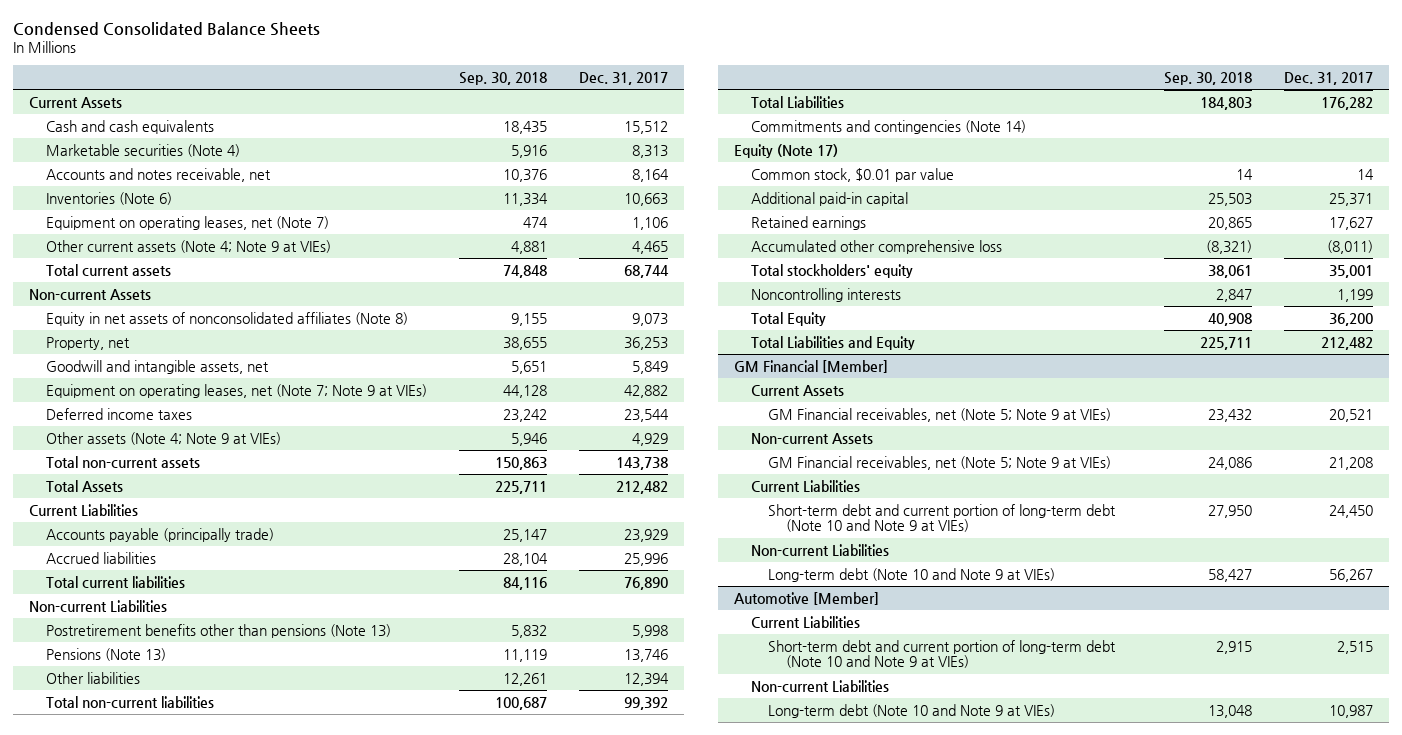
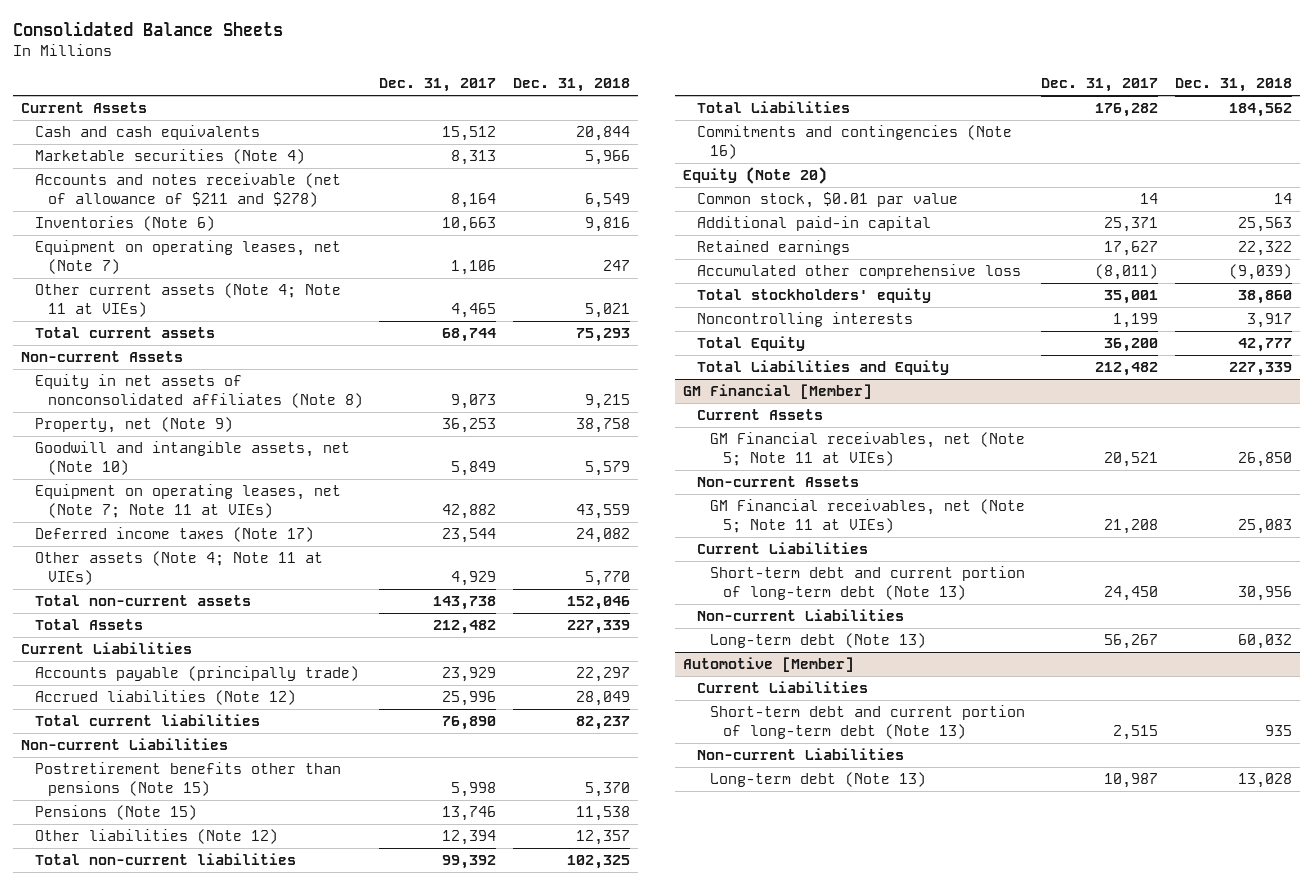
[12,21,320,36] Condensed Consolidated Balance Sheets -> [13,21,284,37] Consolidated Balance Sheets
[459,71,548,85] Sep. 30, 2018 -> none
none -> [512,78,630,93] Dec. 31, 2018
[46,167,272,182] Accounts and notes receivable, net -> [34,173,341,207] Accounts and notes receivable (net of allowance of $211 and $278)
[46,239,332,253] Other current assets (Note 4; Note 9 at VIEs) -> [34,283,341,317] Other current assets (Note 4; Note 11 at VIEs)
[46,336,131,350] Property, net -> [34,417,233,434] Property, net (Note 9)
[46,359,270,374] Goodwill and intangible assets, net -> [34,441,350,475] Goodwill and intangible assets, net (Note 10)
[46,383,428,398] Equipment on operating leases, net (Note 7; Note 9 at VIEs) -> [34,484,341,518] Equipment on operating leases, net (Note 7; Note 11 at VIEs)
[46,407,193,420] Deferred income taxes -> [34,527,314,543] Deferred income taxes (Note 17)
[46,431,282,445] Other assets (Note 4; Note 9 at VIEs) -> [34,551,323,585] Other assets (Note 4; Note 11 at VIEs)
[46,551,157,564] Accrued liabilities -> [34,690,296,706] Accrued liabilities (Note 12)
[46,623,392,638] Postretirement benefits other than pensions (Note 13) -> [34,762,341,796] Postretirement benefits other than pensions (Note 15)
[46,647,167,661] Pensions (Note 13) -> [34,805,197,821] Pensions (Note 15)
[46,671,141,684] Other liabilities -> [34,829,278,845] Other liabilities (Note 12)
[750,119,1026,134] Commitments and contingencies (Note 14) -> [696,125,1012,159] Commitments and contingencies (Note 16)
[733,143,838,158] Equity (Note 17) -> [683,167,828,185] Equity (Note 20)
[768,407,1112,422] GM Financial receivables, net (Note 5; Note 9 at VIEs) -> [709,432,1025,466] GM Financial receivables, net (Note 5; Note 11 at VIEs)
[768,455,1112,470] GM Financial receivables, net (Note 5; Note 9 at VIEs) -> [709,499,1025,533] GM Financial receivables, net (Note 5; Note 11 at VIEs)
[768,503,1117,533] Short-term debt and current portion of long-term debt (Note 10 and Note 9 at VIEs) -> [709,566,1025,600] Short-term debt and current portion of long-term debt (Note 13)
[768,567,1056,582] Long-term debt (Note 10 and Note 9 at VIEs) -> [709,633,926,649] Long-term debt (Note 13)
[768,639,1117,669] Short-term debt and current portion of long-term debt (Note 10 and Note 9 at VIEs) -> [709,705,1025,739] Short-term debt and current portion of long-term debt (Note 13)
[768,703,1056,718] Long-term debt (Note 10 and Note 9 at VIEs) -> [709,772,926,788] Long-term debt (Note 13)

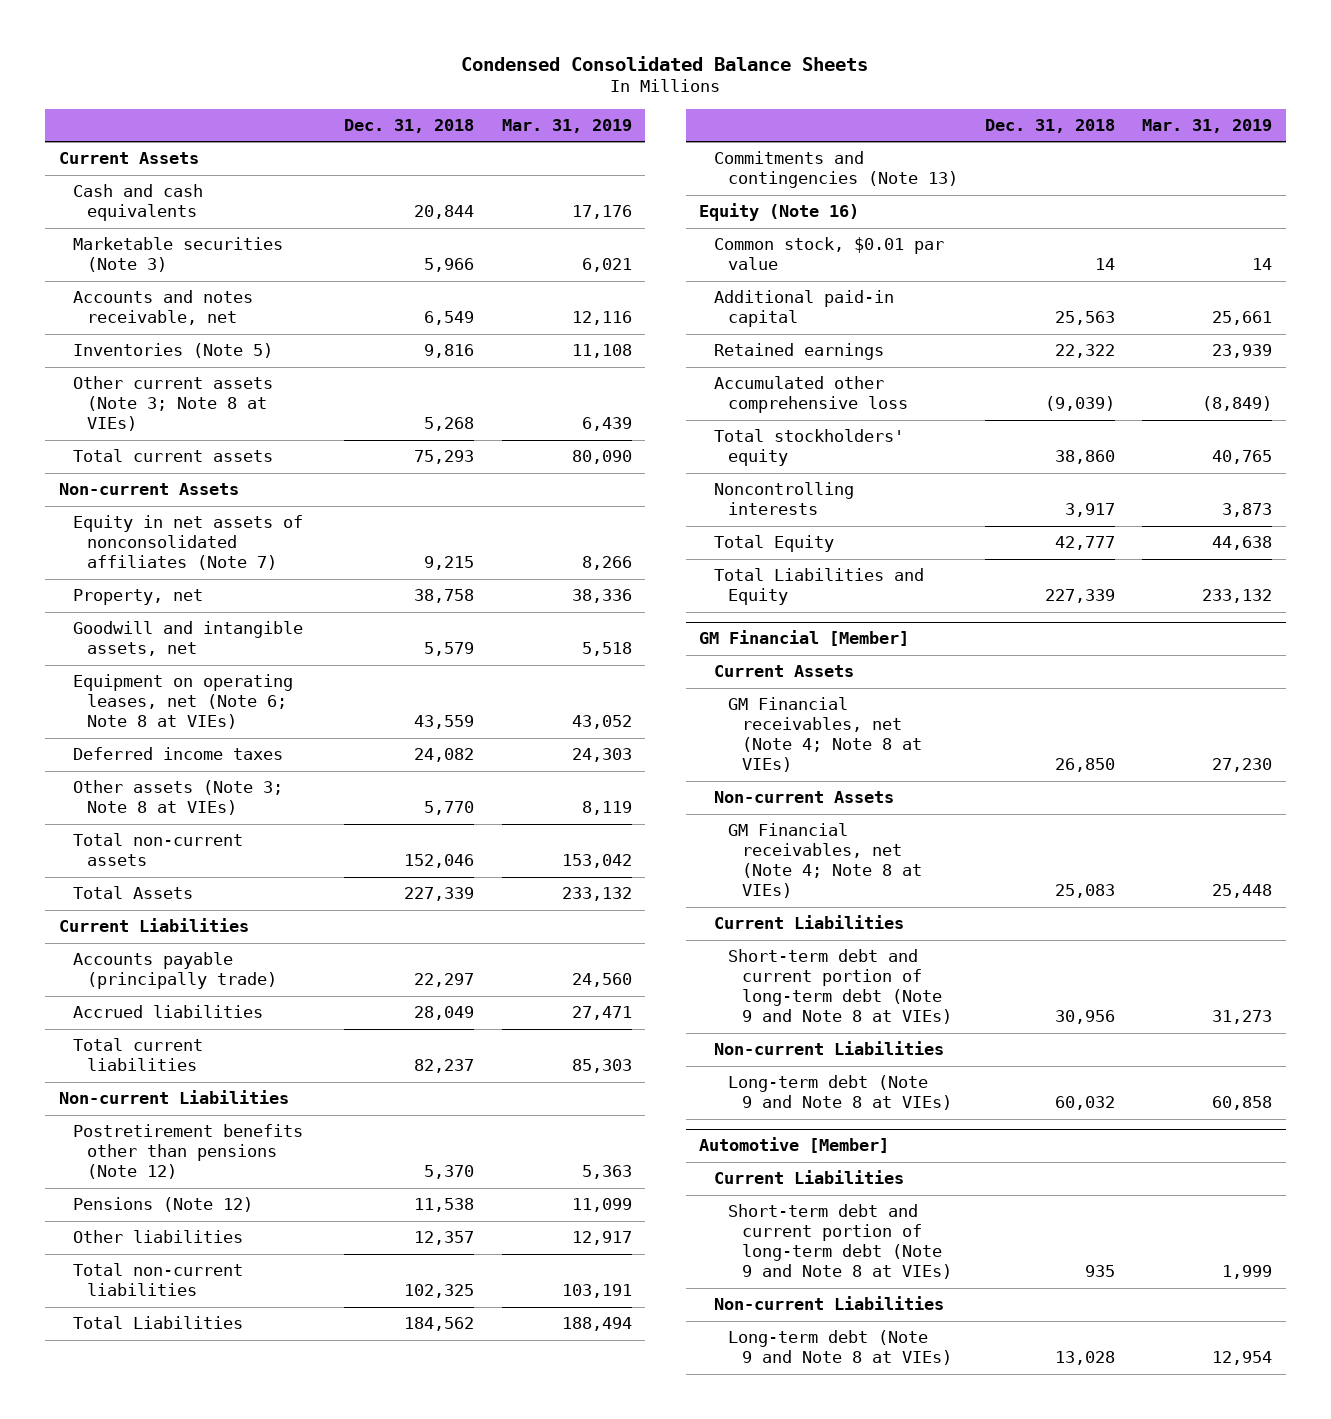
[13,21,284,37] Consolidated Balance Sheets -> [461,55,869,71] Condensed Consolidated Balance Sheets
[379,78,497,93] Dec. 31, 2017 -> none
none -> [501,119,632,134] Mar. 31, 2019
[34,240,341,274] Equipment on operating leases, net (Note 7) -> none
[34,149,305,165] Marketable securities (Note 4) -> [73,237,284,273] Marketable securities (Note 3)
[34,173,341,207] Accounts and notes receivable (net of allowance of $211 and $278) -> [73,290,254,326] Accounts and notes receivable, net
[34,216,215,232] Inventories (Note 6) -> [73,343,274,359] Inventories (Note 5)
[34,283,341,317] Other current assets (Note 4; Note 11 at VIEs) -> [73,376,274,432] Other current assets (Note 3; Note 8 at VIEs)
[584,302,630,318] 5,021 -> [424,417,475,432] 5,268
[34,374,363,408] Equity in net assets of nonconsolidated affiliates (Note 8) -> [73,515,304,571] Equity in net assets of nonconsolidated affiliates (Note 7)
[34,417,233,434] Property, net (Note 9) -> [73,589,204,606] Property, net
[34,441,350,475] Goodwill and intangible assets, net (Note 10) -> [73,621,304,657] Goodwill and intangible assets, net
[34,484,341,518] Equipment on operating leases, net (Note 7; Note 11 at VIEs) -> [73,674,294,730] Equipment on operating leases, net (Note 6; Note 8 at VIEs)
[34,527,314,543] Deferred income taxes (Note 17) -> [73,747,284,761] Deferred income taxes
[34,551,323,585] Other assets (Note 4; Note 11 at VIEs) -> [73,780,284,816] Other assets (Note 3; Note 8 at VIEs)
[34,690,296,706] Accrued liabilities (Note 12) -> [73,1005,264,1019] Accrued liabilities
[34,762,341,796] Postretirement benefits other than pensions (Note 15) -> [73,1124,304,1180] Postretirement benefits other than pensions (Note 12)
[34,805,197,821] Pensions (Note 15) -> [73,1197,254,1213] Pensions (Note 12)
[34,829,278,845] Other liabilities (Note 12) -> [73,1230,244,1244] Other liabilities
[696,125,1012,159] Commitments and contingencies (Note 16) -> [713,151,958,189] Commitments and contingencies (Note 13)
[683,167,828,185] Equity (Note 20) -> [699,203,860,222] Equity (Note 16)
[709,432,1025,466] GM Financial receivables, net (Note 5; Note 11 at VIEs) -> [727,697,922,773] GM Financial receivables, net (Note 4; Note 8 at VIEs)
[709,499,1025,533] GM Financial receivables, net (Note 5; Note 11 at VIEs) -> [727,823,922,899] GM Financial receivables, net (Note 4; Note 8 at VIEs)
[709,566,1025,600] Short-term debt and current portion of long-term debt (Note 13) -> [727,949,952,1025] Short-term debt and current portion of long-term debt (Note 9 and Note 8 at VIEs)
[709,633,926,649] Long-term debt (Note 13) -> [727,1075,952,1111] Long-term debt (Note 9 and Note 8 at VIEs)
[709,705,1025,739] Short-term debt and current portion of long-term debt (Note 13) -> [727,1204,952,1280] Short-term debt and current portion of long-term debt (Note 9 and Note 8 at VIEs)
[709,772,926,788] Long-term debt (Note 13) -> [727,1330,952,1366] Long-term debt (Note 9 and Note 8 at VIEs)

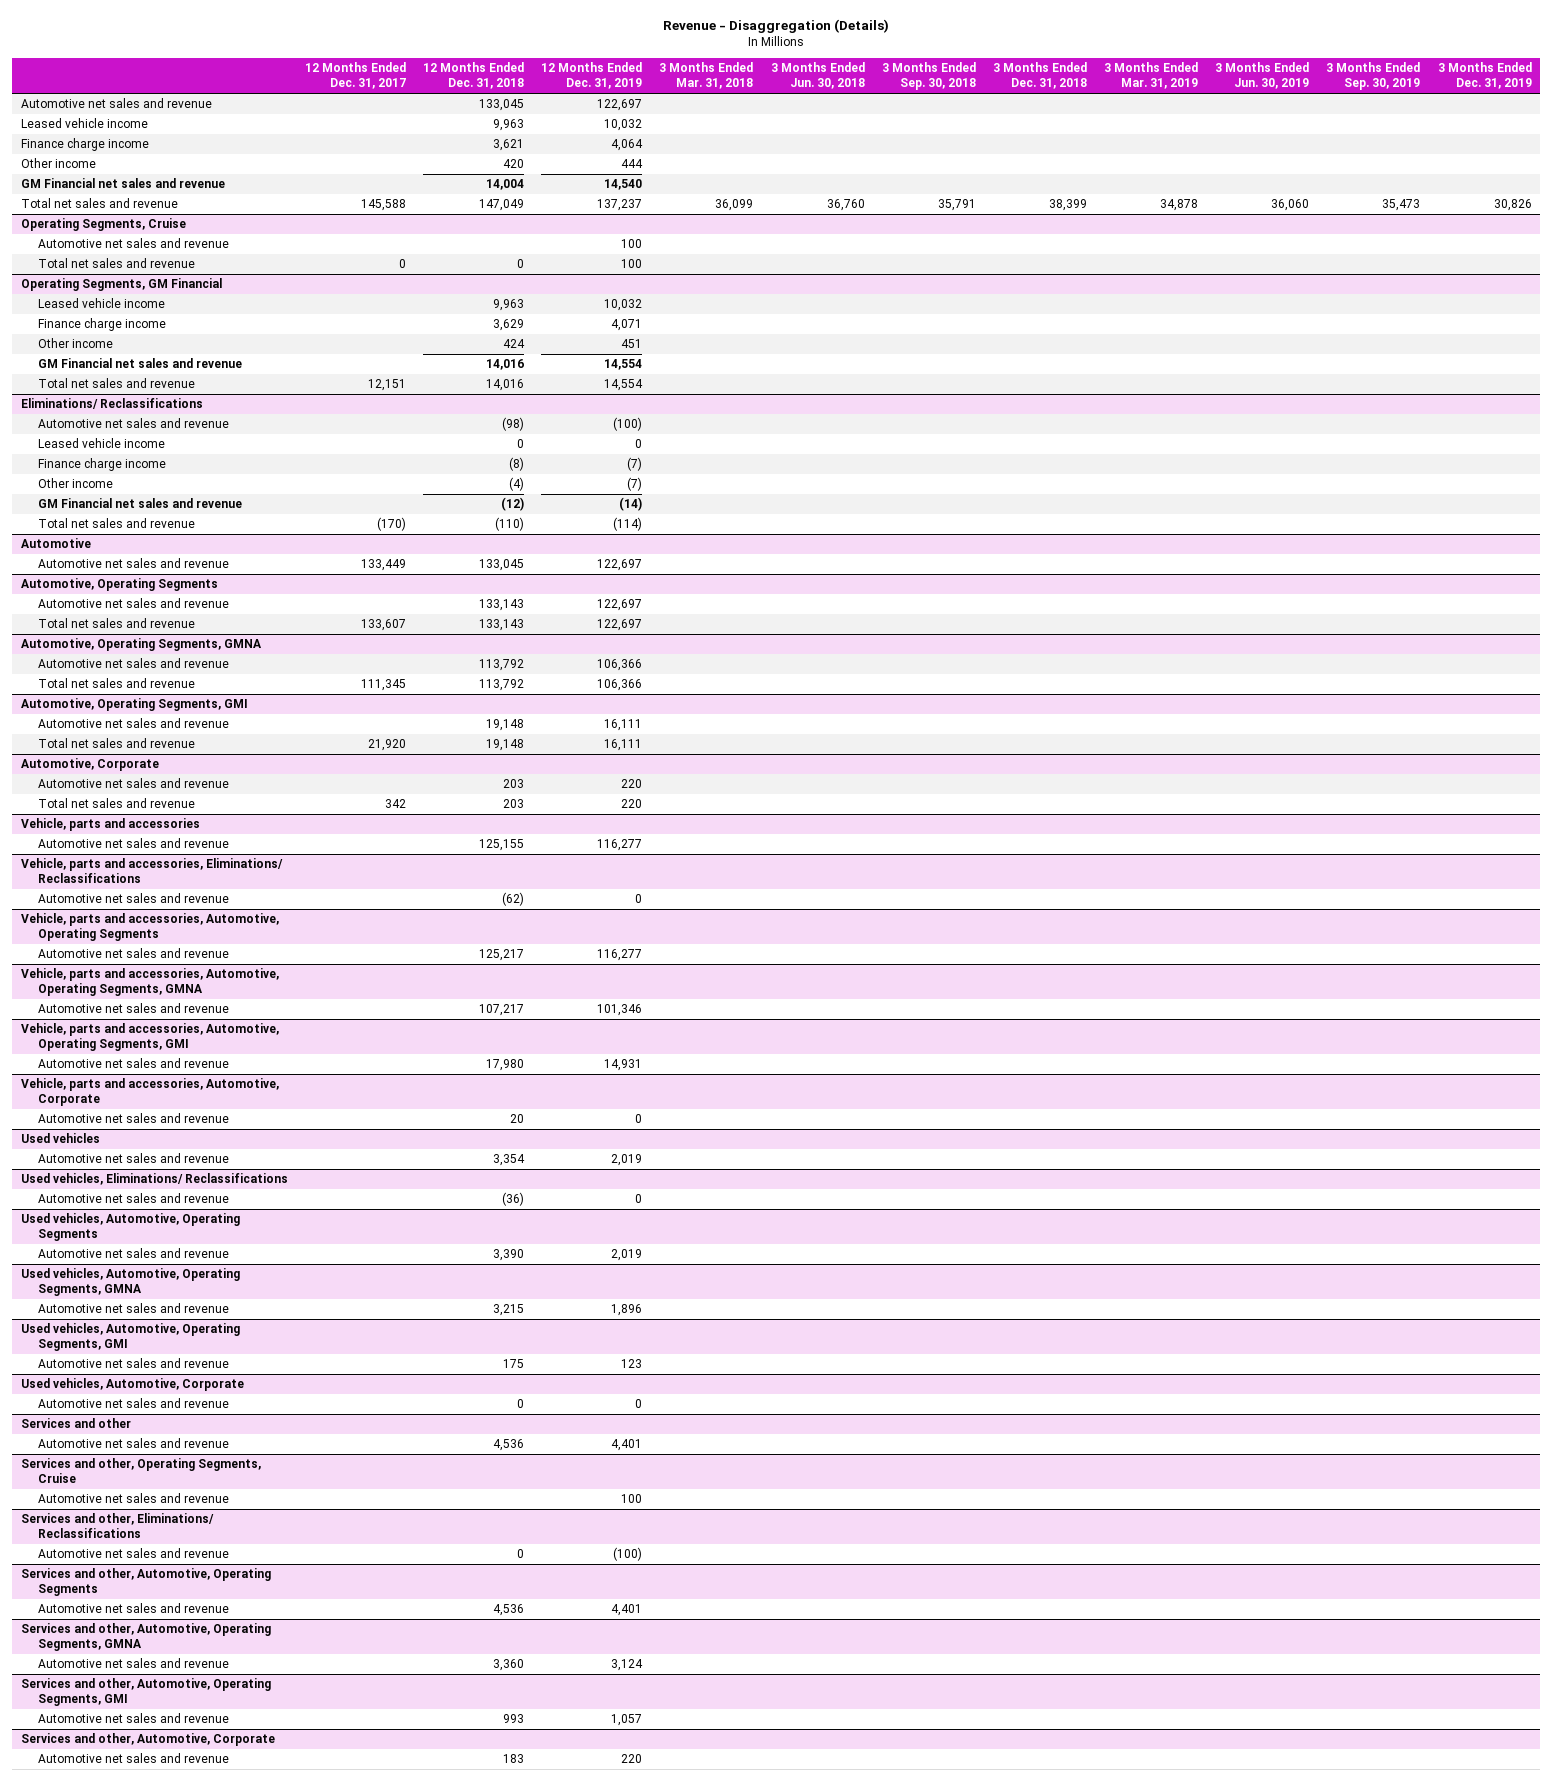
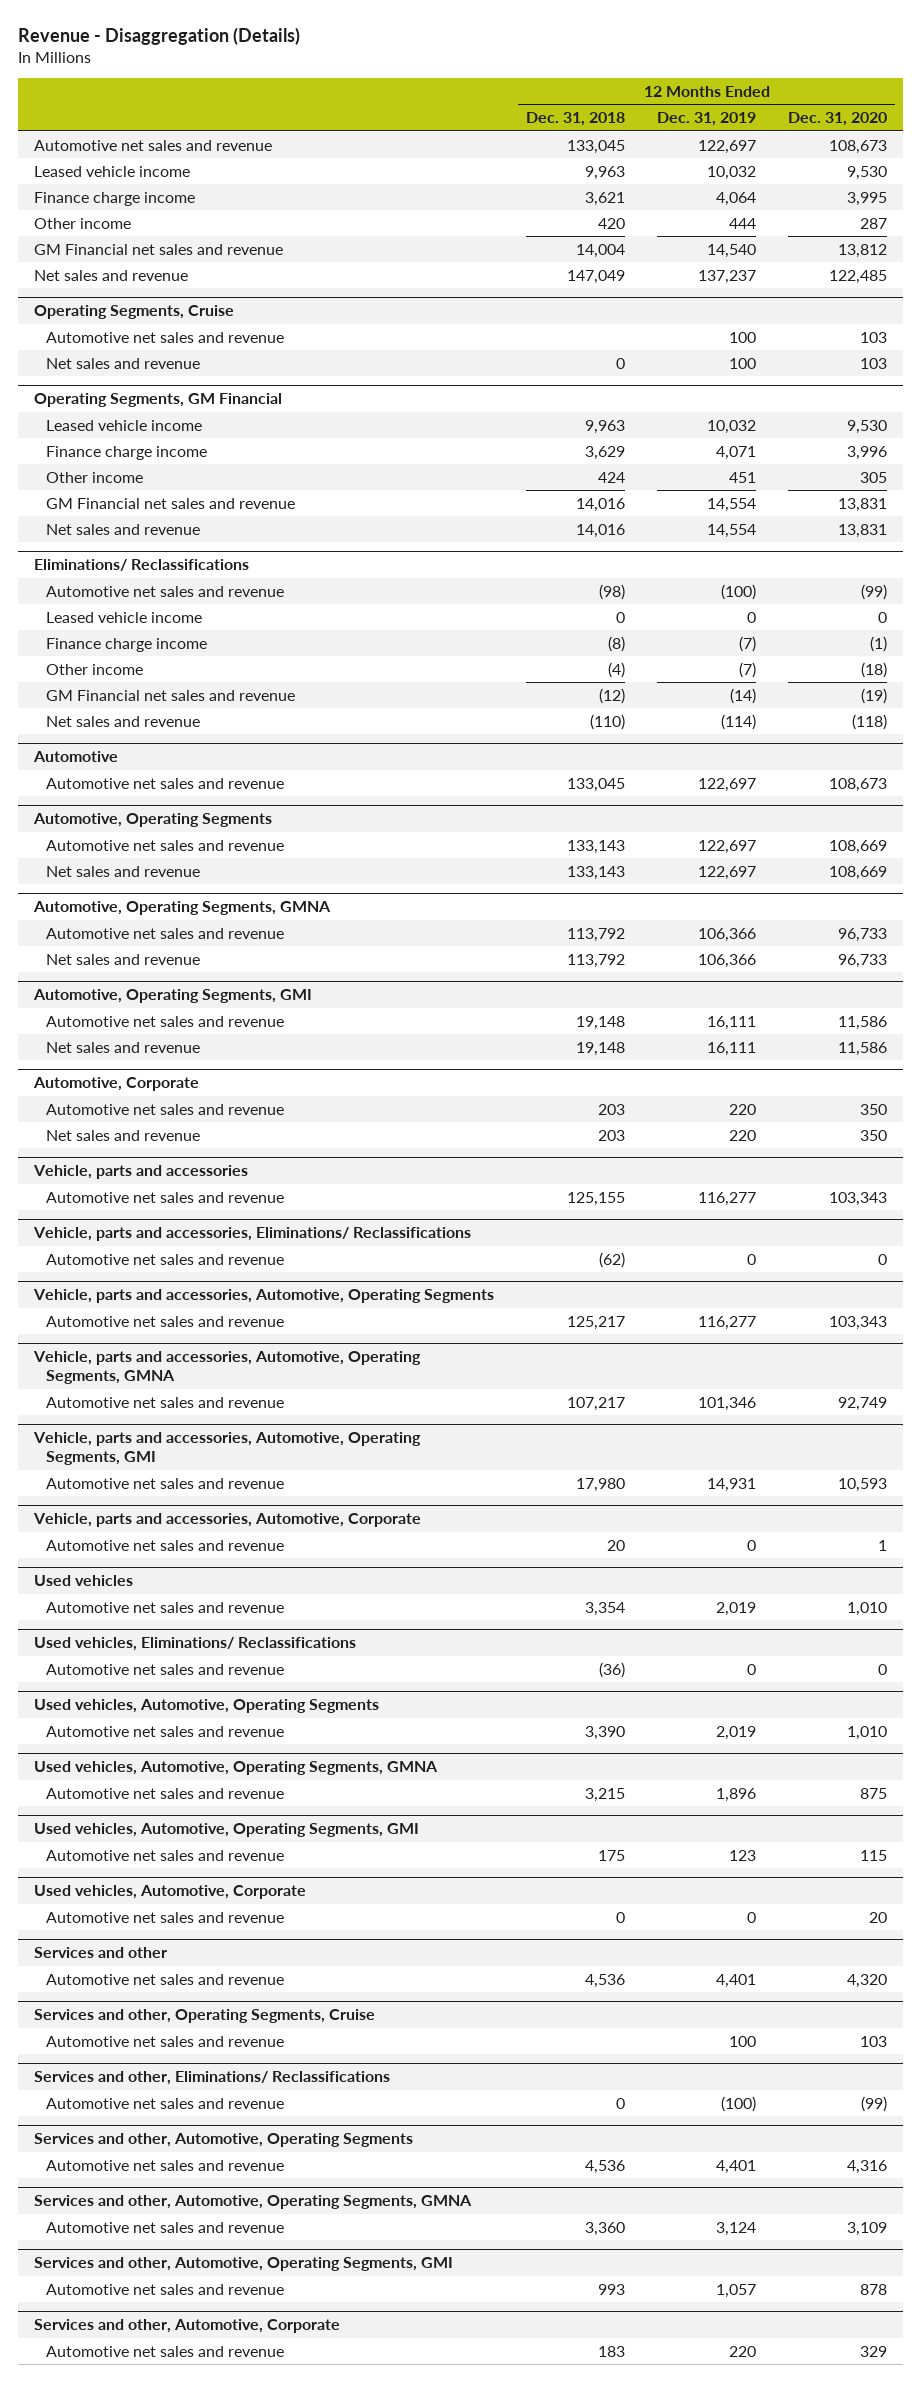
[304,62,406,90] 12 Months Ended Dec. 31, 2017 -> none
[659,62,754,90] 3 Months Ended Mar. 31, 2018 -> none
[770,62,865,90] 3 Months Ended Jun. 30, 2018 -> none
[881,62,976,91] 3 Months Ended Sep. 30, 2018 -> none
[992,62,1087,90] 3 Months Ended Dec. 31, 2018 -> none
[1104,62,1199,90] 3 Months Ended Mar. 31, 2019 -> none
[1215,62,1310,90] 3 Months Ended Jun. 30, 2019 -> none
[1326,62,1421,91] 3 Months Ended Sep. 30, 2019 -> none
[1437,62,1532,90] 3 Months Ended Dec. 31, 2019 -> none
none -> [788,112,888,127] Dec. 31, 2020
[20,198,178,209] Total net sales and revenue -> [34,269,189,281] Net sales and revenue
[37,258,195,269] Total net sales and revenue -> [45,357,200,369] Net sales and revenue
[37,378,195,389] Total net sales and revenue -> [45,523,200,535] Net sales and revenue
[37,518,195,529] Total net sales and revenue -> [45,715,200,727] Net sales and revenue
[37,618,195,629] Total net sales and revenue -> [45,865,200,877] Net sales and revenue
[37,678,195,689] Total net sales and revenue -> [45,953,200,965] Net sales and revenue
[37,738,195,749] Total net sales and revenue -> [45,1041,200,1053] Net sales and revenue
[37,798,195,809] Total net sales and revenue -> [45,1129,200,1141] Net sales and revenue

